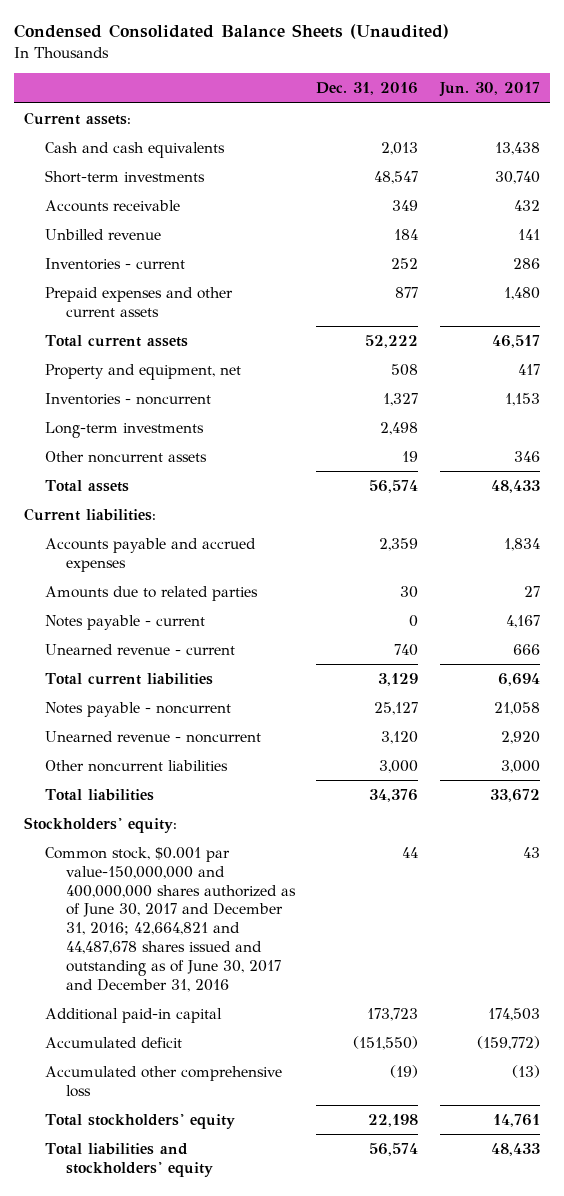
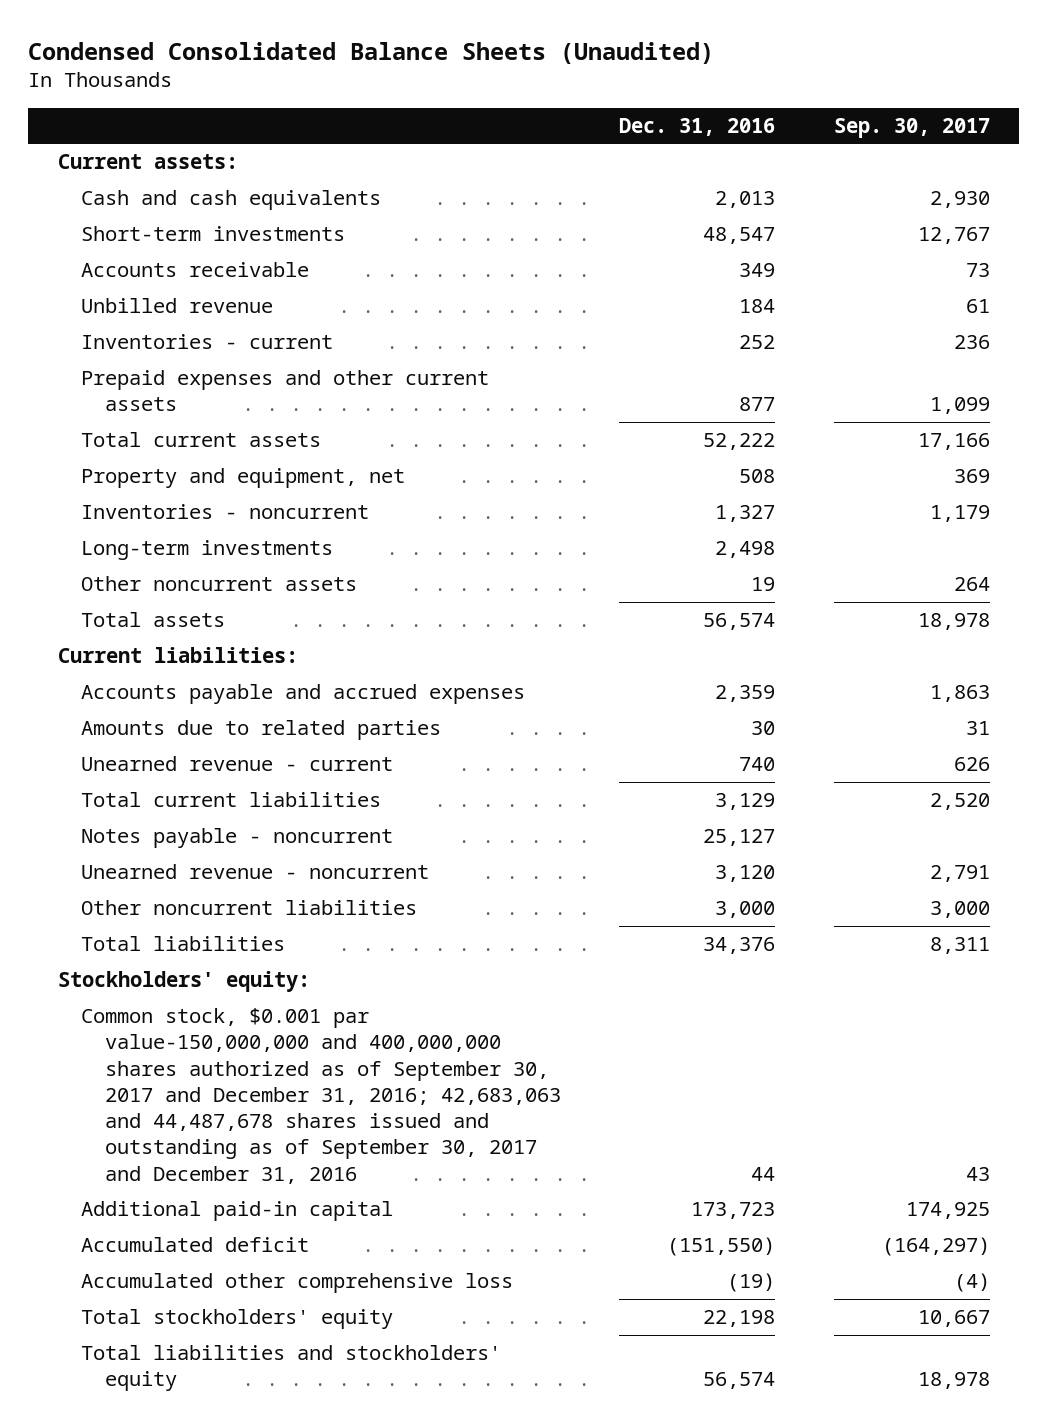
[438,82,540,98] Jun. 30, 2017 -> none
none -> [833,117,990,138] Sep. 30, 2017
[45,614,206,630] Notes payable - current -> none
[45,846,296,992] Common stock, $0.001 par value-150,000,000 and 400,000,000 shares authorized as of June 30, 2017 and December 31, 2016; 42,664,821 and 44,487,678 shares issued and outstanding as of June 30, 2017 and December 31, 2016 -> [81,1008,561,1184] Common stock, $0.001 par value-150,000,000 and 400,000,000 shares authorized as of September 30, 2017 and December 31, 2016; 42,683,063 and 44,487,678 shares issued and outstanding as of September 30, 2017 and December 31, 2016

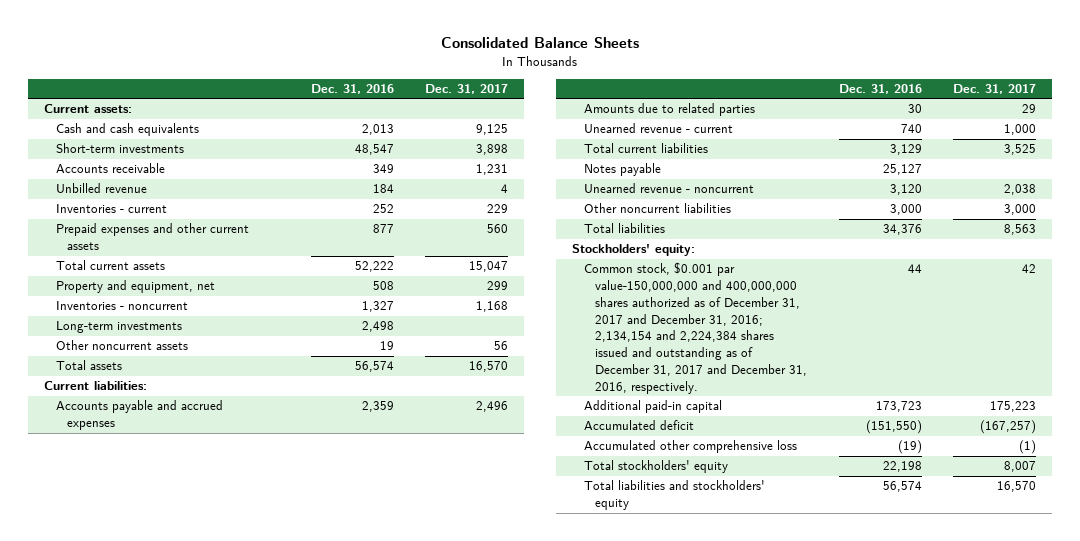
[28,41,715,64] Condensed Consolidated Balance Sheets (Unaudited) -> [441,37,640,49] Consolidated Balance Sheets
[833,117,990,138] Sep. 30, 2017 -> none
none -> [425,84,509,95] Dec. 31, 2017
[81,828,394,849] Notes payable - noncurrent -> [583,163,661,177] Notes payable
[81,1008,561,1184] Common stock, $0.001 par value-150,000,000 and 400,000,000 shares authorized as of September 30, 2017 and December 31, 2016; 42,683,063 and 44,487,678 shares issued and outstanding as of September 30, 2017 and December 31, 2016 -> [583,262,808,394] Common stock, $0.001 par value-150,000,000 and 400,000,000 shares authorized as of December 31, 2017 and December 31, 2016; 2,134,154 and 2,224,384 shares issued and outstanding as of December 31, 2017 and December 31, 2016, respectively.

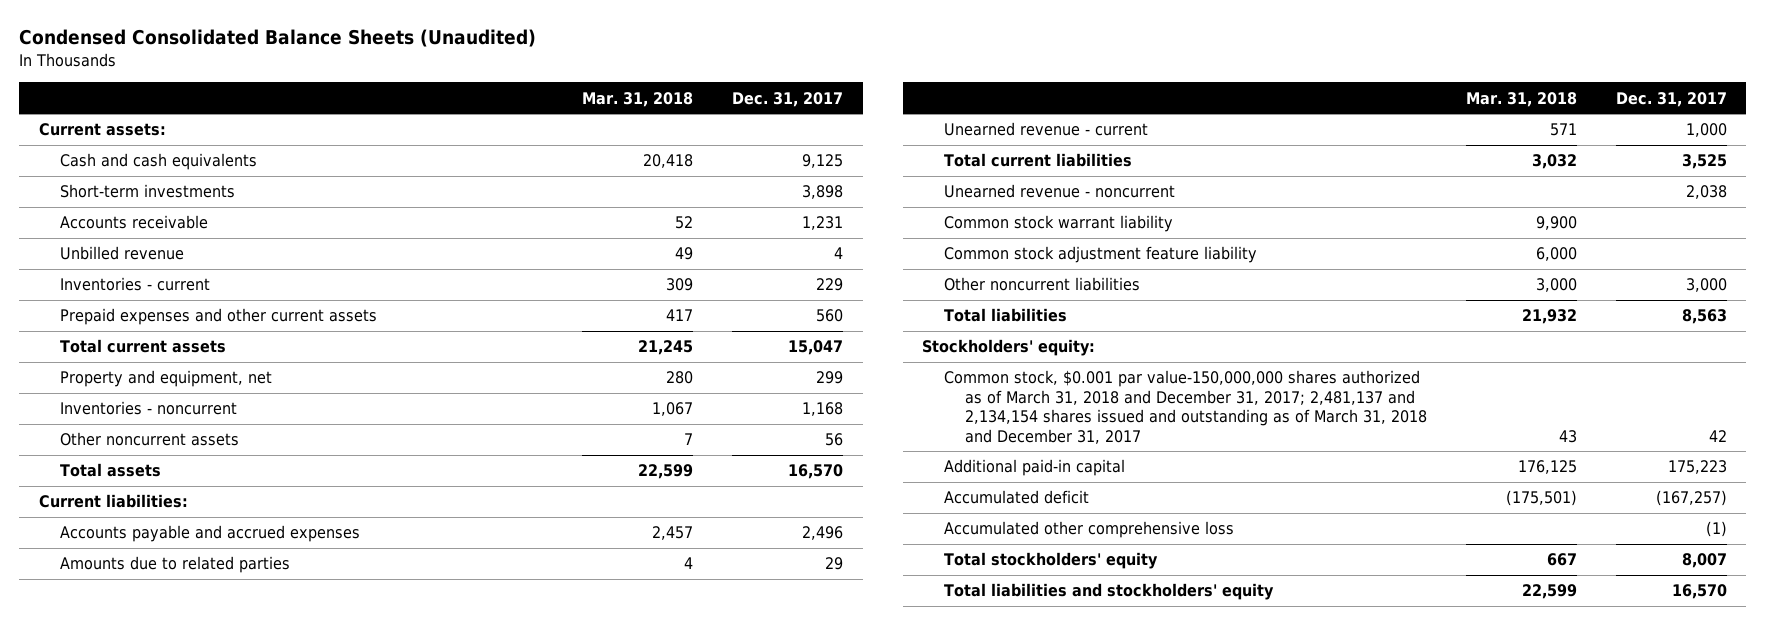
[441,37,640,49] Consolidated Balance Sheets -> [19,29,537,48] Condensed Consolidated Balance Sheets (Unaudited)
[310,84,394,95] Dec. 31, 2016 -> none
none -> [582,91,694,107] Mar. 31, 2018
[55,321,182,334] Long-term investments -> none
[583,163,661,177] Notes payable -> none
none -> [943,215,1173,233] Common stock warrant liability
none -> [943,246,1257,264] Common stock adjustment feature liability
[583,262,808,394] Common stock, $0.001 par value-150,000,000 and 400,000,000 shares authorized as of December 31, 2017 and December 31, 2016; 2,134,154 and 2,224,384 shares issued and outstanding as of December 31, 2017 and December 31, 2016, respectively. -> [943,370,1428,444] Common stock, $0.001 par value-150,000,000 shares authorized as of March 31, 2018 and December 31, 2017; 2,481,137 and 2,134,154 shares issued and outstanding as of March 31, 2018 and December 31, 2017

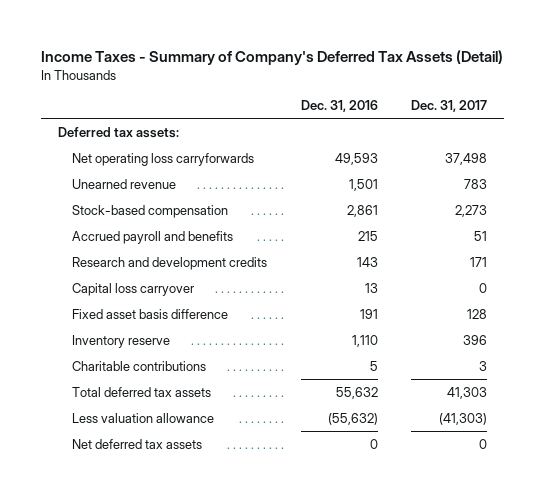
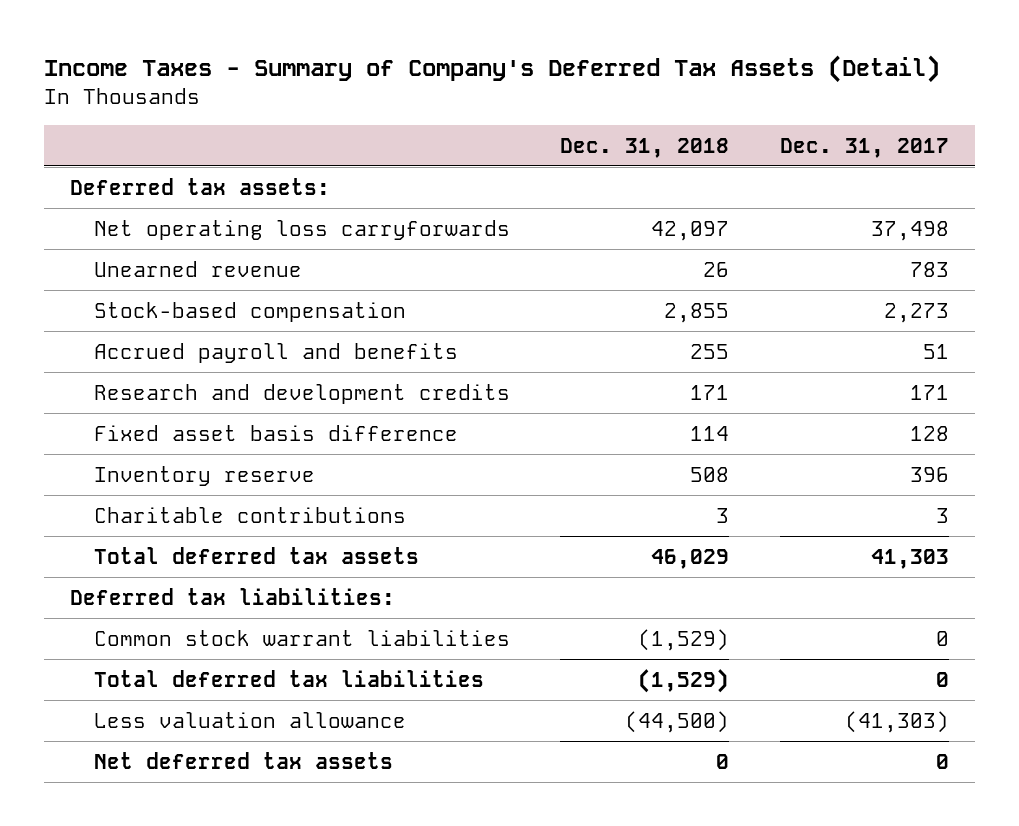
[300,100,378,113] Dec. 31, 2016 -> none
none -> [560,137,730,158] Dec. 31, 2018
[72,282,195,296] Capital loss carryover -> none
none -> [69,587,395,605] Deferred tax liabilities:
none -> [93,629,510,646] Common stock warrant liabilities
none -> [93,669,484,687] Total deferred tax liabilities

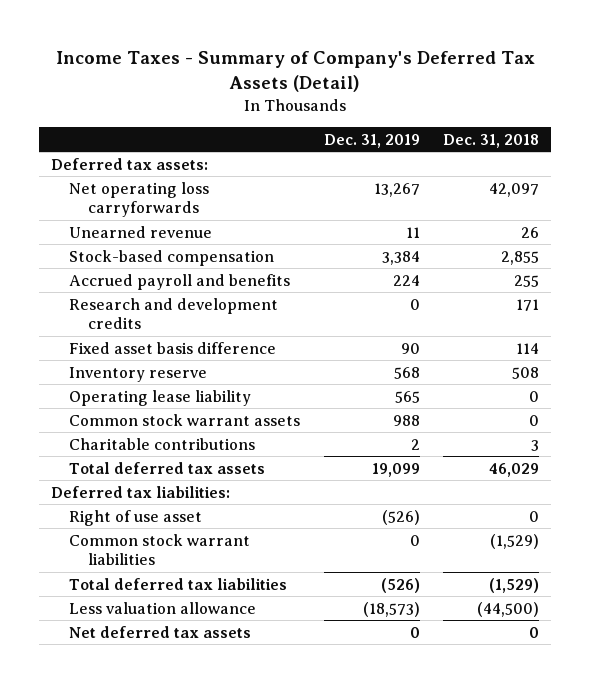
[780,137,950,158] Dec. 31, 2017 -> none
none -> [323,133,420,148] Dec. 31, 2019
none -> [69,389,252,406] Operating lease liability
none -> [69,413,301,426] Common stock warrant assets
none -> [69,509,203,526] Right of use asset

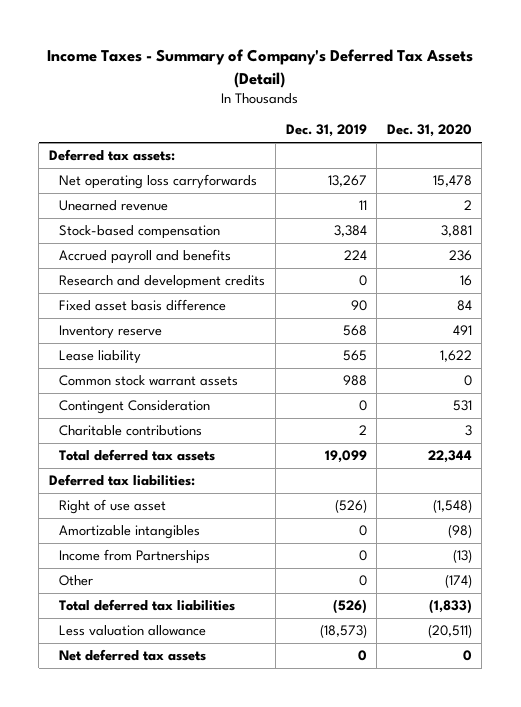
[443,133,540,148] Dec. 31, 2018 -> none
none -> [386,124,472,138] Dec. 31, 2020
[69,389,252,406] Operating lease liability -> [59,350,142,365] Lease liability
none -> [59,400,211,415] Contingent Consideration
[69,533,251,566] Common stock warrant liabilities -> none
none -> [59,525,201,540] Amortizable intangibles
none -> [59,549,211,565] Income from Partnerships
none -> [59,575,94,587] Other

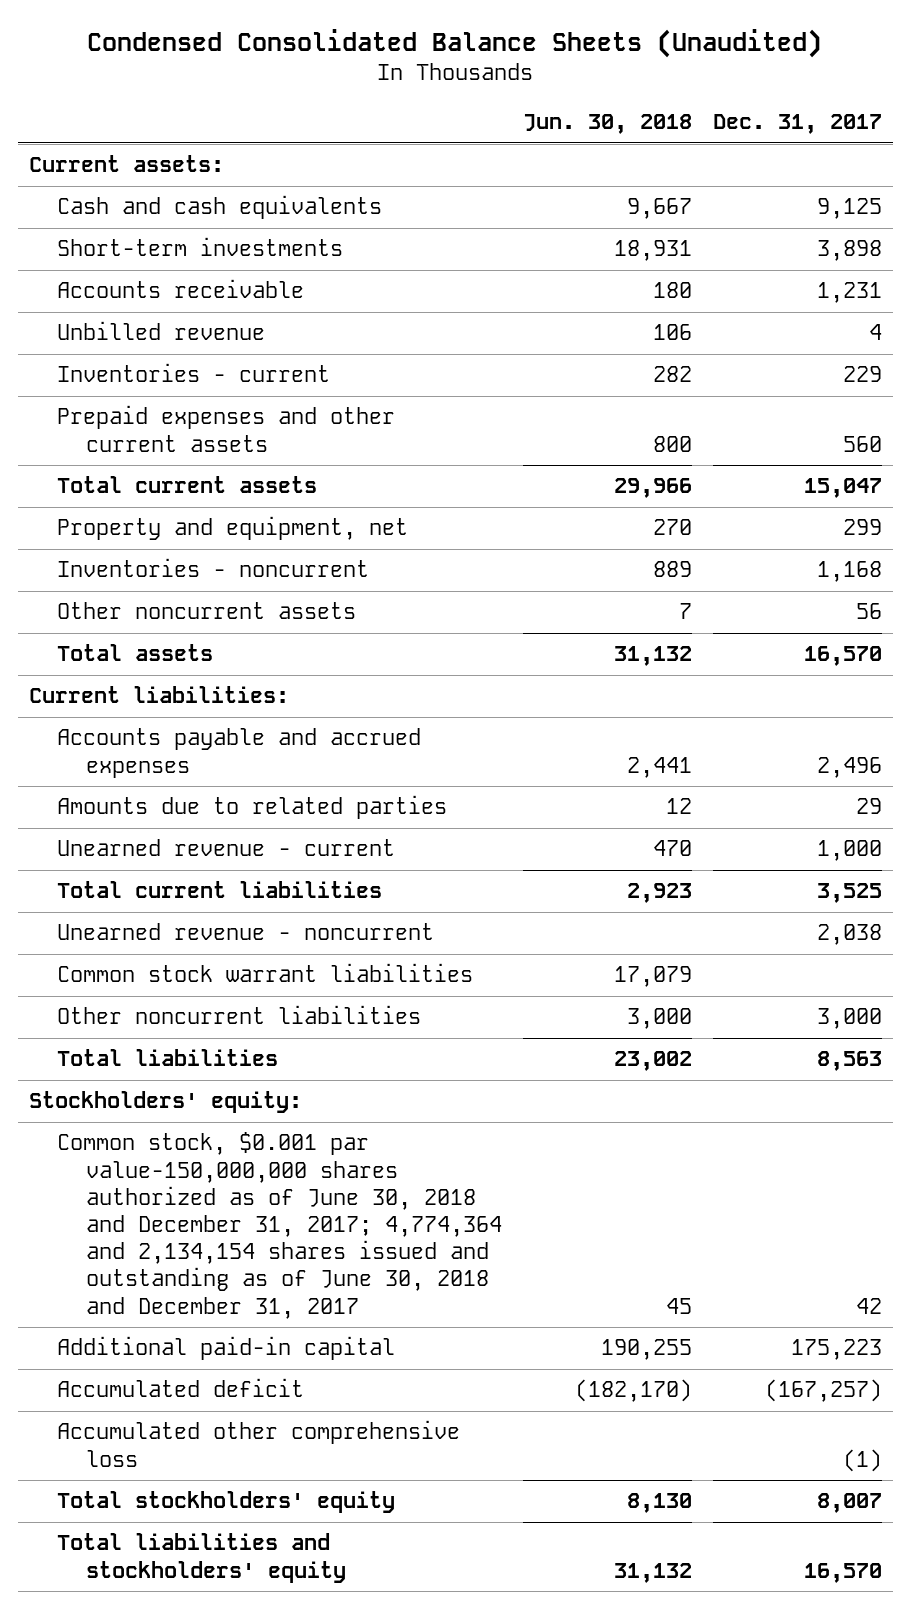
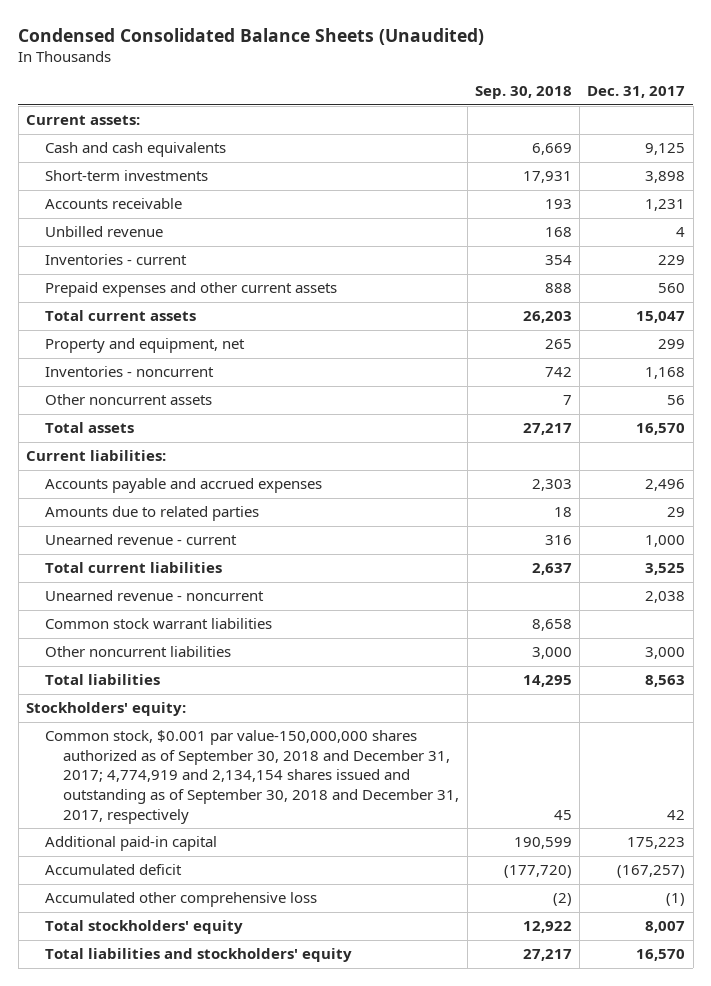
[522,114,692,135] Jun. 30, 2018 -> none
none -> [474,86,572,100] Sep. 30, 2018
[57,1132,502,1319] Common stock, $0.001 par value-150,000,000 shares authorized as of June 30, 2018 and December 31, 2017; 4,774,364 and 2,134,154 shares issued and outstanding as of June 30, 2018 and December 31, 2017 -> [44,730,460,824] Common stock, $0.001 par value-150,000,000 shares authorized as of September 30, 2018 and December 31, 2017; 4,774,919 and 2,134,154 shares issued and outstanding as of September 30, 2018 and December 31, 2017, respectively

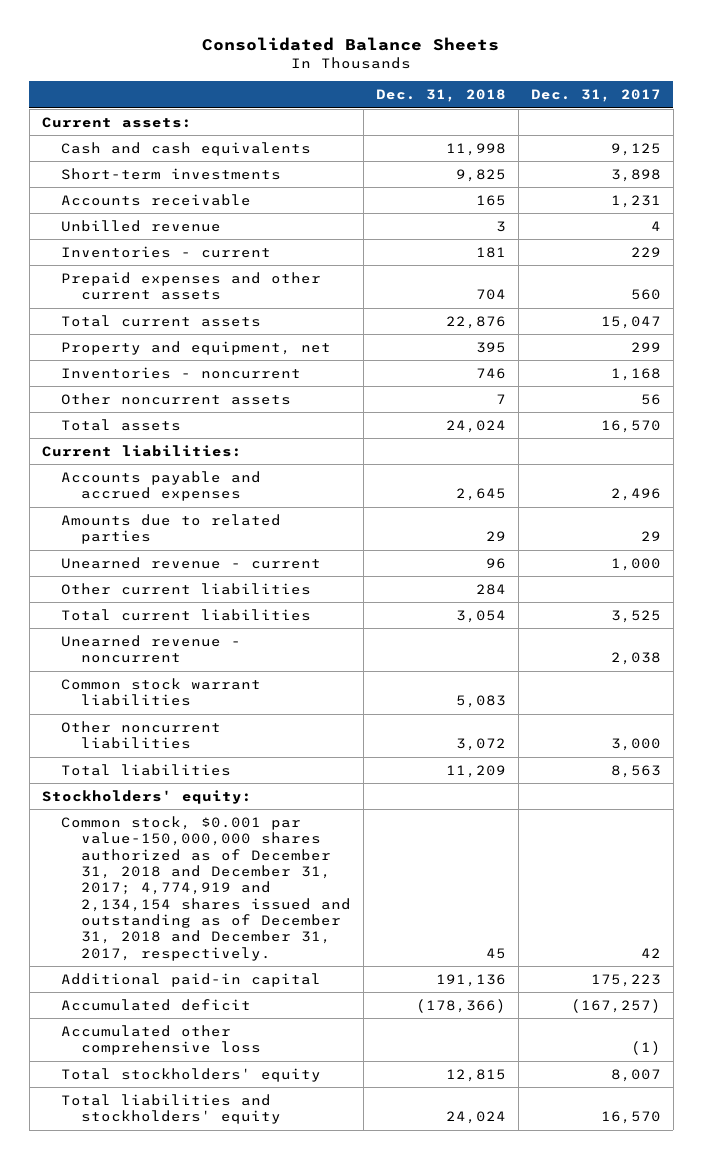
[18,27,485,45] Condensed Consolidated Balance Sheets (Unaudited) -> [202,36,500,51] Consolidated Balance Sheets
[474,86,572,100] Sep. 30, 2018 -> none
none -> [375,89,506,103] Dec. 31, 2018
none -> [61,582,312,595] Other current liabilities
[44,730,460,824] Common stock, $0.001 par value-150,000,000 shares authorized as of September 30, 2018 and December 31, 2017; 4,774,919 and 2,134,154 shares issued and outstanding as of September 30, 2018 and December 31, 2017, respectively -> [61,815,352,961] Common stock, $0.001 par value-150,000,000 shares authorized as of December 31, 2018 and December 31, 2017; 4,774,919 and 2,134,154 shares issued and outstanding as of December 31, 2018 and December 31, 2017, respectively.

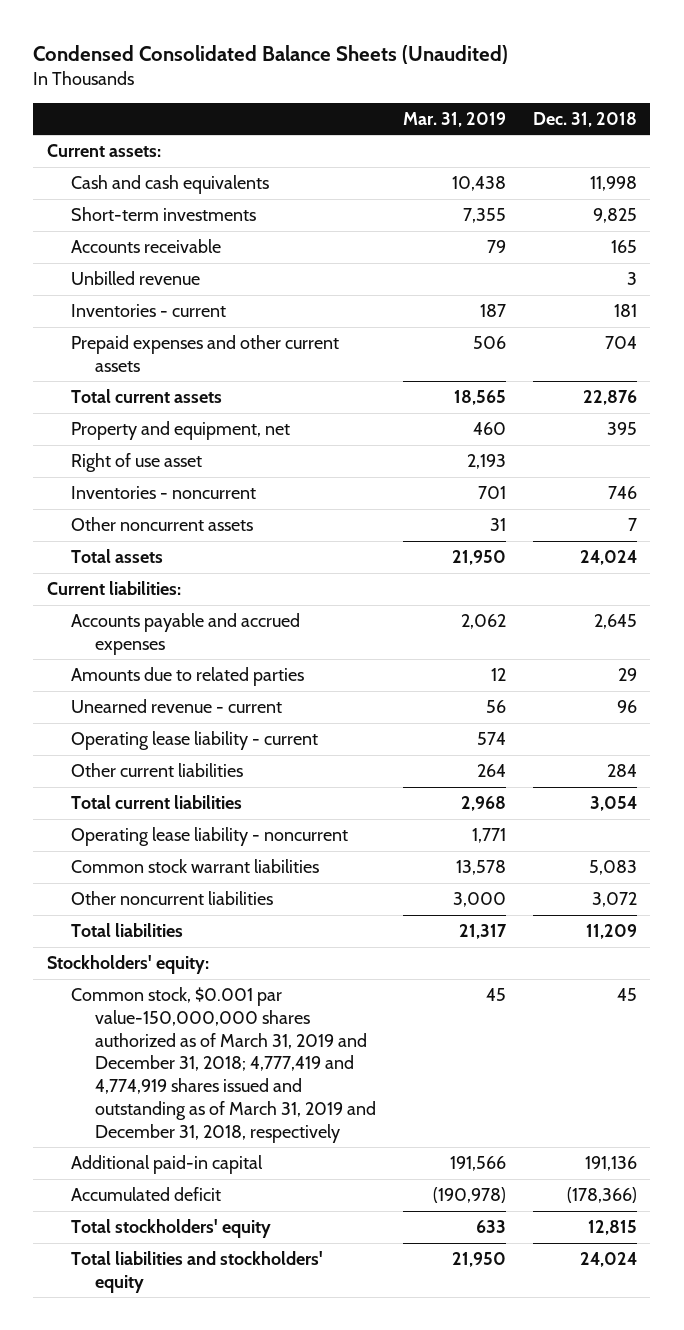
[202,36,500,51] Consolidated Balance Sheets -> [33,44,509,64] Condensed Consolidated Balance Sheets (Unaudited)
[530,89,661,103] Dec. 31, 2017 -> none
none -> [403,111,507,127] Mar. 31, 2019
none -> [70,453,202,473] Right of use asset
none -> [70,731,318,751] Operating lease liability - current
[61,634,242,664] Unearned revenue - noncurrent -> none
none -> [70,827,348,847] Operating lease liability - noncurrent
[61,815,352,961] Common stock, $0.001 par value-150,000,000 shares authorized as of December 31, 2018 and December 31, 2017; 4,774,919 and 2,134,154 shares issued and outstanding as of December 31, 2018 and December 31, 2017, respectively. -> [70,987,377,1143] Common stock, $0.001 par value-150,000,000 shares authorized as of March 31, 2019 and December 31, 2018; 4,777,419 and 4,774,919 shares issued and outstanding as of March 31, 2019 and December 31, 2018, respectively
[61,1024,262,1056] Accumulated other comprehensive loss -> none

